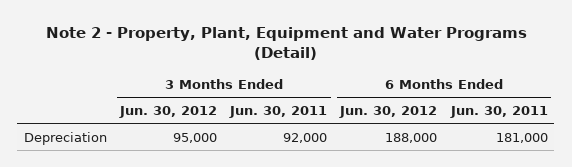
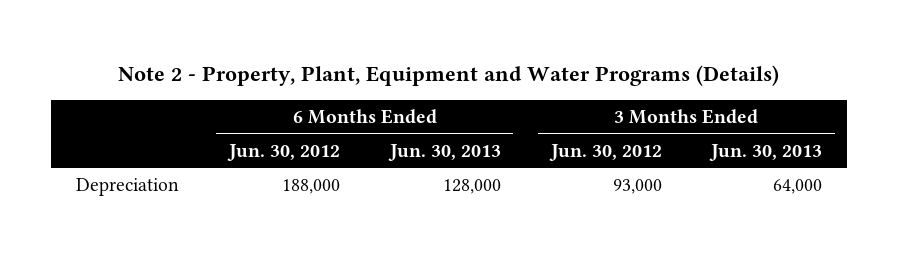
[45,26,527,60] Note 2 - Property, Plant, Equipment and Water Programs (Detail) -> [118,64,780,86] Note 2 - Property, Plant, Equipment and Water Programs (Details)
[229,105,328,118] Jun. 30, 2011 -> none
[449,105,548,118] Jun. 30, 2011 -> none
none -> [387,143,501,161] Jun. 30, 2013
none -> [709,143,823,161] Jun. 30, 2013
[173,132,218,143] 95,000 -> [612,179,662,195] 93,000

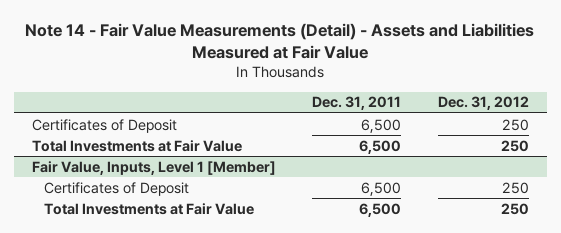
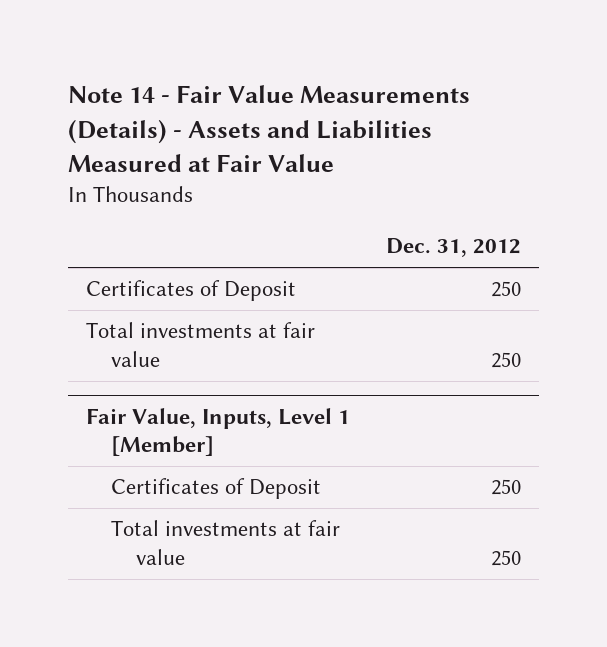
[25,23,535,60] Note 14 - Fair Value Measurements (Detail) - Assets and Liabilities Measured at Fair Value -> [68,84,471,173] Note 14 - Fair Value Measurements (Details) - Assets and Liabilities Measured at Fair Value
[312,96,402,111] Dec. 31, 2011 -> none
[32,139,243,152] Total Investments at Fair Value -> [86,322,316,368] Total investments at fair value
[44,202,255,215] Total Investments at Fair Value -> [111,520,341,566] Total investments at fair value

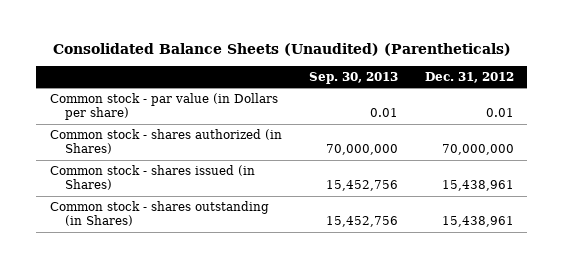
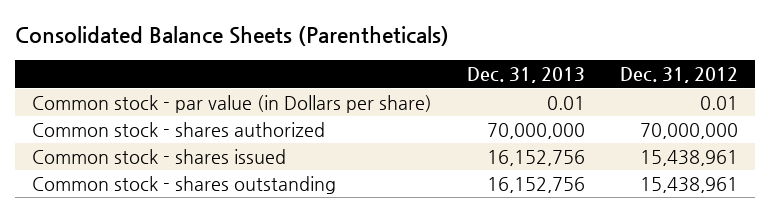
[52,43,511,57] Consolidated Balance Sheets (Unaudited) (Parentheticals) -> [14,26,449,47] Consolidated Balance Sheets (Parentheticals)
[308,71,398,84] Sep. 30, 2013 -> none
none -> [467,67,586,84] Dec. 31, 2013
[49,128,282,155] Common stock - shares authorized (in Shares) -> [32,121,326,137] Common stock - shares authorized
[49,164,255,191] Common stock - shares issued (in Shares) -> [32,148,287,164] Common stock - shares issued
[49,200,269,227] Common stock - shares outstanding (in Shares) -> [32,175,337,194] Common stock - shares outstanding

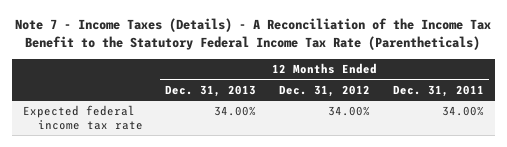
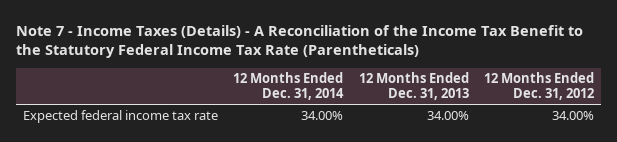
[392,84,484,97] Dec. 31, 2011 -> none
none -> [233,72,345,101] 12 Months Ended Dec. 31, 2014
[22,105,143,130] Expected federal income tax rate -> [23,110,219,124] Expеctеd fеdеral incomе tax ratе

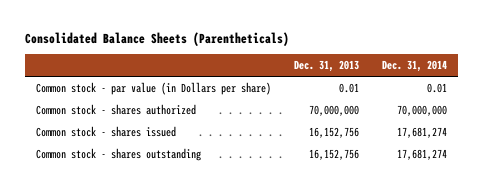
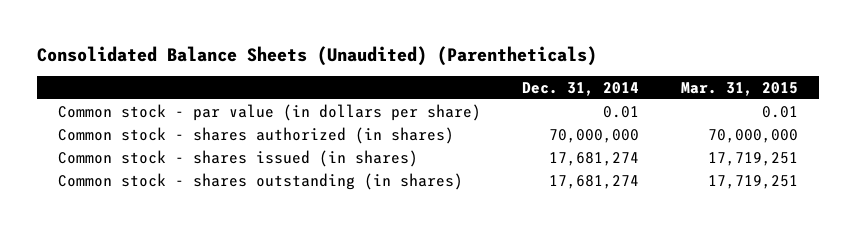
[24,31,289,46] Consolidated Balance Sheets (Parentheticals) -> [36,45,597,66] Consolidated Balance Sheets (Unaudited) (Parentheticals)
[294,60,360,73] Dec. 31, 2013 -> none
none -> [680,81,798,96] Mar. 31, 2015
[36,81,272,95] Common stock - par value (in Dollars per share) -> [57,103,481,121] Common stock - par value (in dollars per share)
[36,103,197,115] Common stock - shares authorized -> [57,126,454,144] Common stock - shares authorized (in shares)
[36,125,177,137] Common stock - shares issued -> [57,149,418,167] Common stock - shares issued (in shares)
[36,147,202,161] Common stock - shares outstanding -> [57,172,463,190] Common stock - shares outstanding (in shares)

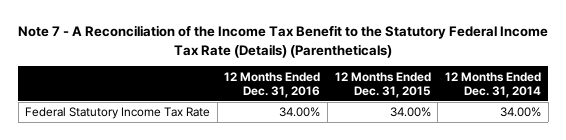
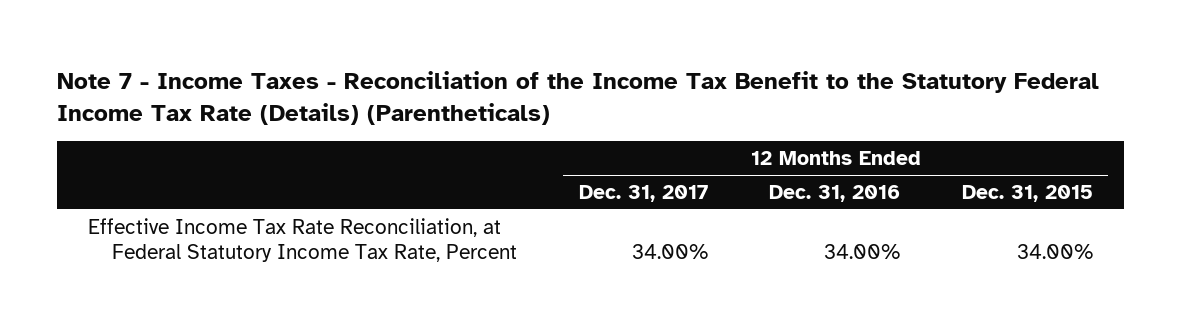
[18,25,549,58] Note 7 - A Reconciliation of the Income Tax Benefit to the Statutory Federal Income Tax Rate (Details) (Parentheticals) -> [56,70,1099,125] Note 7 - Income Taxes - Reconciliation of the Income Tax Benefit to the Statutory Federal Income Tax Rate (Details) (Parentheticals)
[445,71,542,98] 12 Months Ended Dec. 31, 2014 -> none
none -> [578,184,708,202] Dec. 31, 2017
[25,107,211,120] Federal Statutory Income Tax Rate -> [87,217,517,263] Effective Income Tax Rate Reconciliation, at Federal Statutory Income Tax Rate, Percent

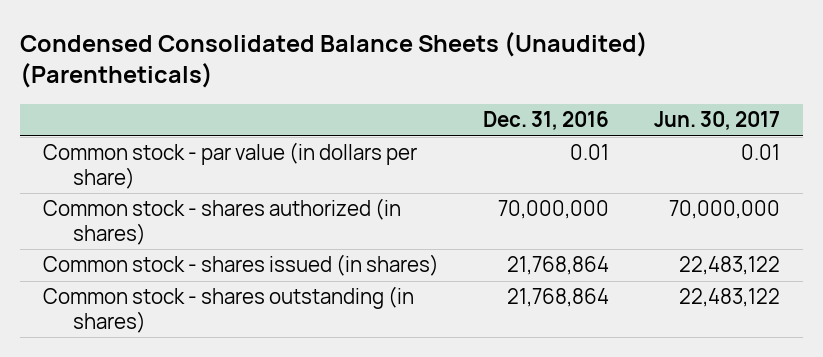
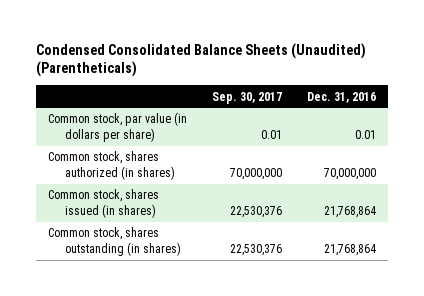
[654,111,781,131] Jun. 30, 2017 -> none
none -> [212,91,283,104] Sep. 30, 2017
[42,142,417,189] Common stock - par value (in dollars per share) -> [48,112,188,142] Common stock, par value (in dollars per share)
[42,198,401,245] Common stock - shares authorized (in shares) -> [48,151,176,180] Common stock, shares authorized (in shares)
[42,254,439,277] Common stock - shares issued (in shares) -> [48,189,160,218] Common stock, shares issued (in shares)
[42,286,414,333] Common stock - shares outstanding (in shares) -> [48,227,182,256] Common stock, shares outstanding (in shares)

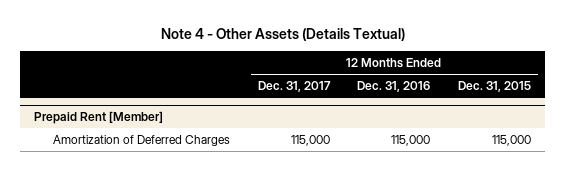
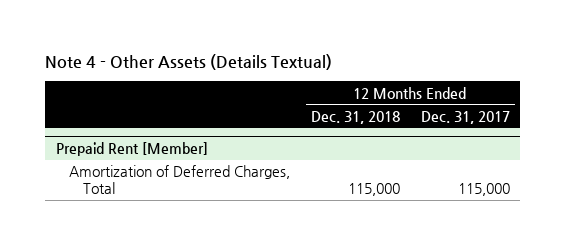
[357,81,431,93] Dec. 31, 2016 -> none
[458,81,532,93] Dec. 31, 2015 -> none
none -> [311,110,401,124] Dec. 31, 2018
[52,134,230,146] Amortization of Deferred Charges -> [69,165,291,195] Amortization of Deferred Charges, Total

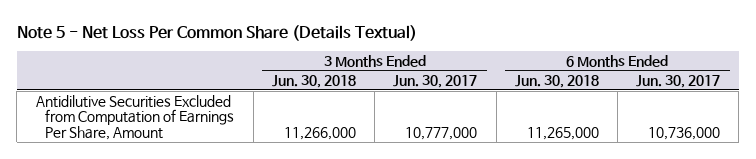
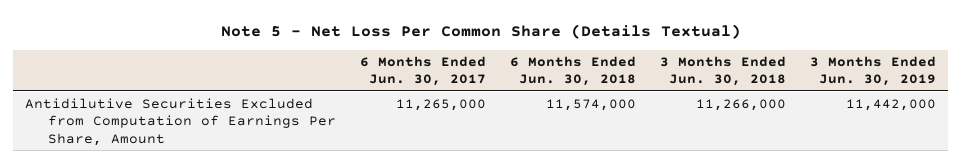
[393,75,478,89] Jun. 30, 2017 -> none
none -> [810,56,937,87] 3 Months Ended Jun. 30, 2019
[526,127,599,141] 11,265,000 -> [546,99,637,112] 11,574,000
[648,127,721,141] 10,736,000 -> [396,99,487,112] 11,265,000

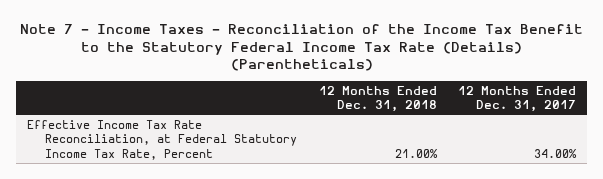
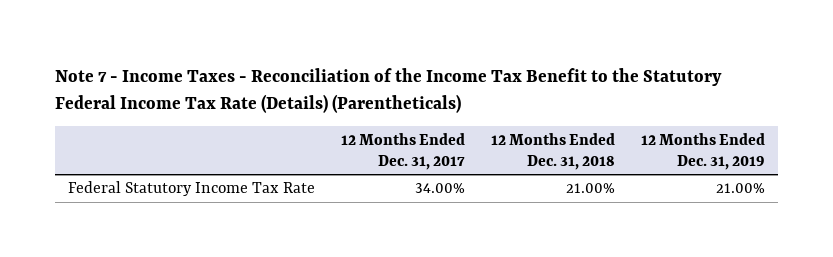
none -> [640,132,765,170] 12 Months Ended Dec. 31, 2019
[26,119,297,160] Effective Income Tax Rate Reconciliation, at Federal Statutory Income Tax Rate, Percent -> [67,181,315,197] Federal Statutory Income Tax Rate

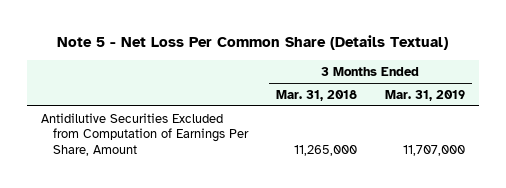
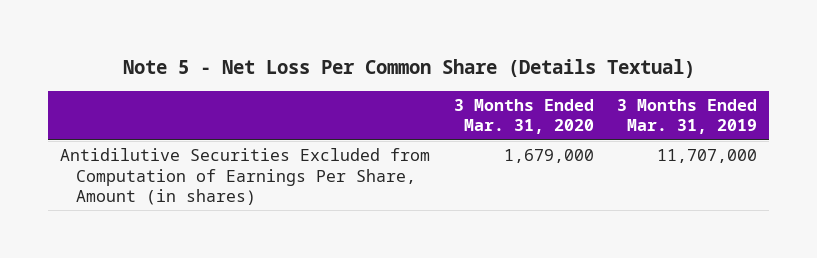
[275,89,357,101] Mar. 31, 2018 -> none
none -> [453,98,594,135] 3 Months Ended Mar. 31, 2020
[41,112,249,156] Antidilutive Securities Excluded from Computation of Earnings Per Share, Amount -> [59,148,430,206] Antidilutive Securities Excluded from Computation of Earnings Per Share, Amount (in shares)

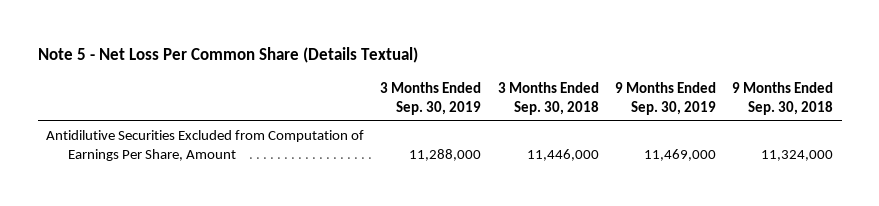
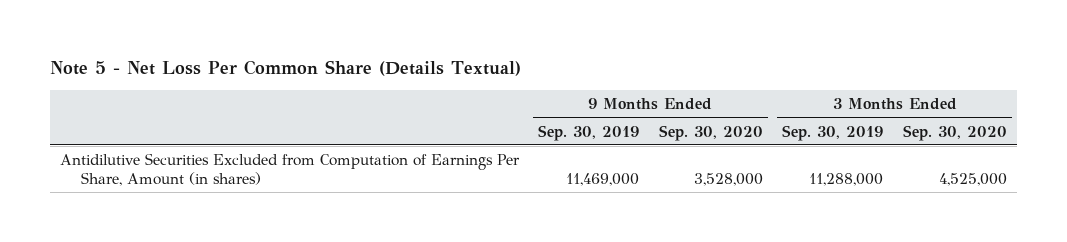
[497,82,599,115] 3 Months Ended Sep. 30, 2018 -> none
[732,82,834,115] 9 Months Ended Sep. 30, 2018 -> none
none -> [658,124,763,141] Sep. 30, 2020
none -> [902,124,1007,141] Sep. 30, 2020
[45,130,364,161] Antidilutive Securities Excluded from Computation of Earnings Per Share, Amount -> [59,153,520,187] Antidilutive Securities Excluded from Computation of Earnings Per Share, Amount (in shares)

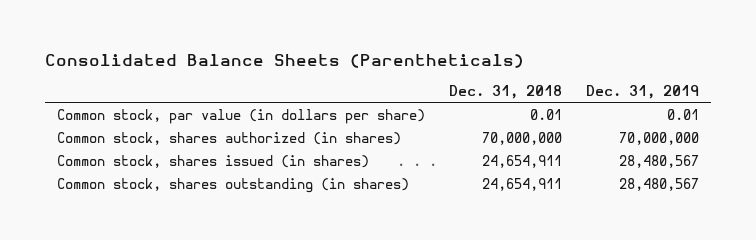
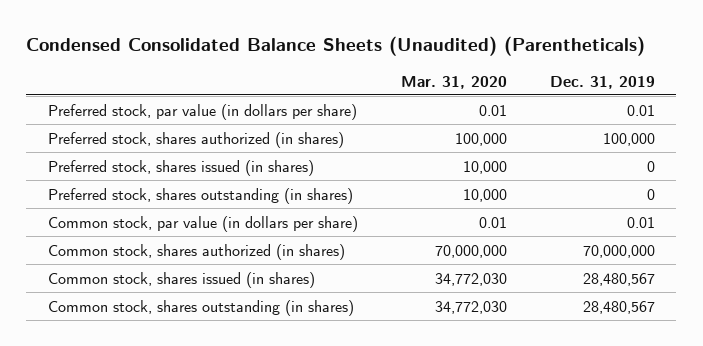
[44,53,524,68] Consolidated Balance Sheets (Parentheticals) -> [26,36,646,57] Condensed Consolidated Balance Sheets (Unaudited) (Parentheticals)
[449,84,563,99] Dec. 31, 2018 -> none
none -> [400,75,507,89] Mar. 31, 2020
none -> [47,103,357,120] Preferred stock, par value (in dollars per share)
none -> [47,131,344,148] Preferred stock, shares authorized (in shares)
none -> [47,159,314,176] Preferred stock, shares issued (in shares)
none -> [47,187,353,204] Preferred stock, shares outstanding (in shares)

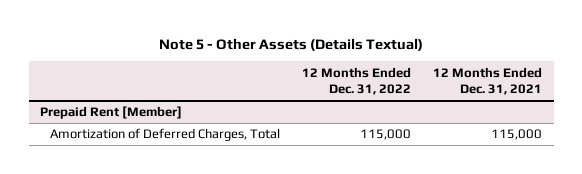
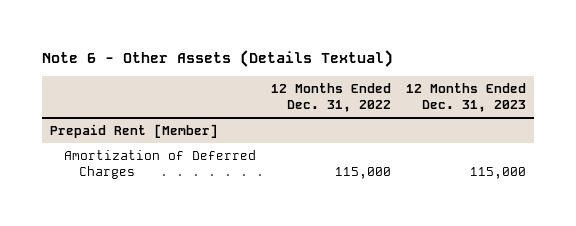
[159,37,424,51] Note 5 - Other Assets (Details Textual) -> [42,49,394,67] Note 6 - Other Assets (Details Textual)
[433,66,543,96] 12 Months Ended Dec. 31, 2021 -> none
none -> [406,82,527,113] 12 Months Ended Dec. 31, 2023
[49,128,280,142] Amortization of Deferred Charges, Total -> [64,150,257,180] Amortization of Deferred Charges

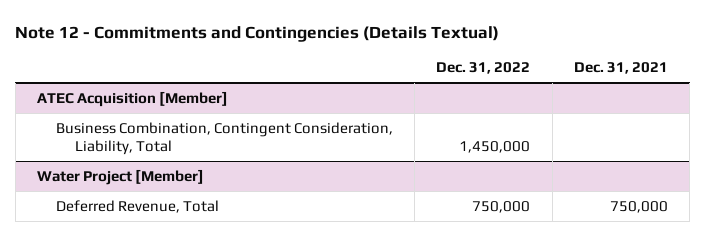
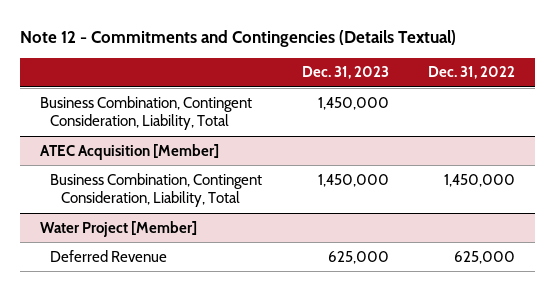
[573,62,668,75] Dec. 31, 2021 -> none
none -> [301,66,389,80] Dec. 31, 2023
none -> [39,95,252,131] Business Combination, Contingent Consideration, Liability, Total
[56,199,220,213] Deferred Revenue, Total -> [50,249,168,262] Deferred Revenue
[472,200,531,213] 750,000 -> [454,250,516,264] 625,000

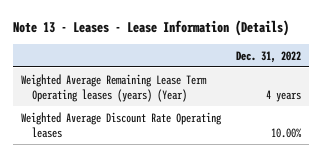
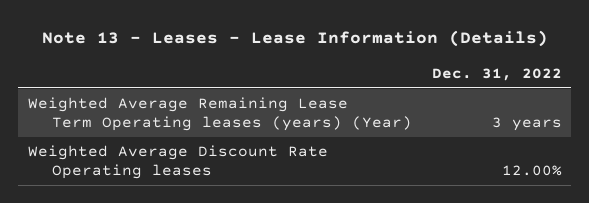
[266,89,302,102] 4 years -> [491,117,562,132] 3 years
[271,127,303,138] 10.00% -> [501,165,562,177] 12.00%

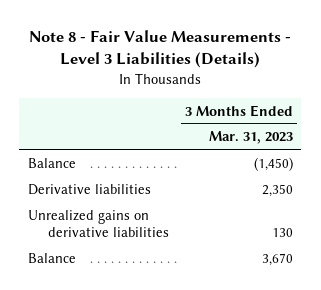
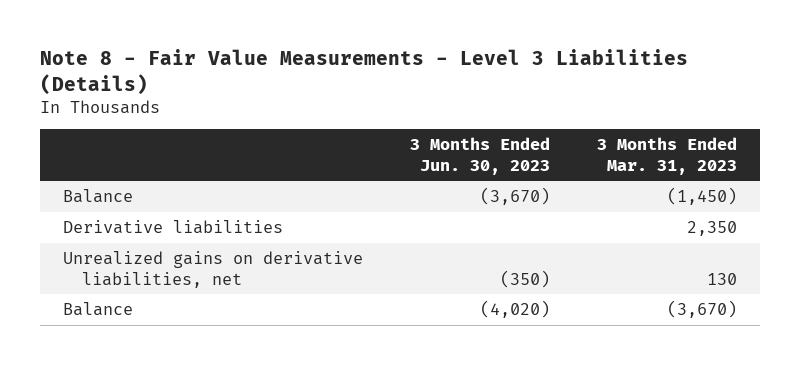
none -> [409,137,550,175] 3 Months Ended Jun. 30, 2023
[27,209,169,237] Unrealized gains on derivative liabilities -> [63,251,364,288] Unrealized gains on derivative liabilities, net
[262,252,294,266] 3,670 -> [666,300,737,319] (3,670)

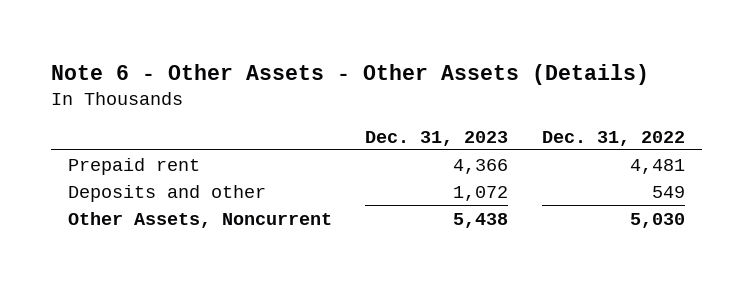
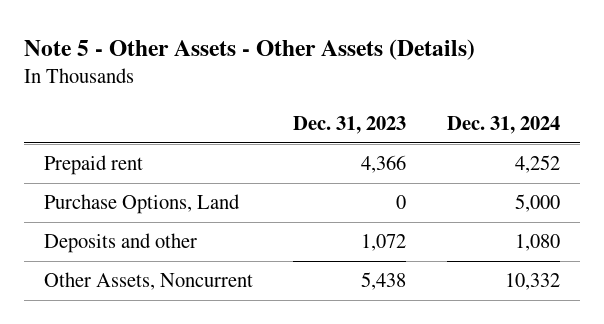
[50,63,649,85] Note 6 - Other Assets - Other Assets (Details) -> [23,38,475,60] Note 5 - Other Assets - Other Assets (Details)
[542,130,686,146] Dec. 31, 2022 -> none
none -> [447,116,561,135] Dec. 31, 2024
none -> [43,194,240,215] Purchase Options, Land

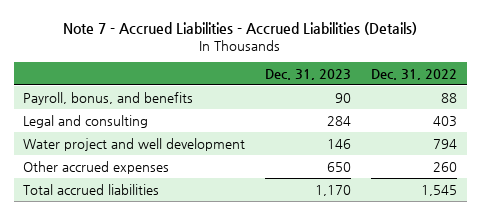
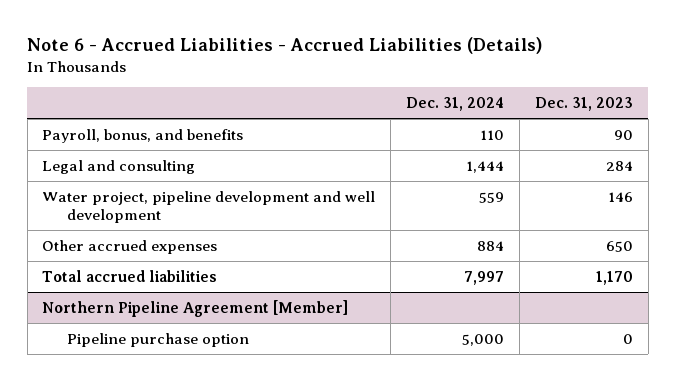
[63,21,418,35] Note 7 - Accrued Liabilities - Accrued Liabilities (Details) -> [27,37,543,55] Note 6 - Accrued Liabilities - Accrued Liabilities (Details)
[370,68,457,80] Dec. 31, 2022 -> none
none -> [406,97,505,112] Dec. 31, 2024
[23,137,246,151] Water project and well development -> [42,190,376,224] Water project, pipeline development and well development
none -> [42,299,349,317] Northern Pipeline Agreement [Member]
none -> [66,332,249,347] Pipeline purchase option

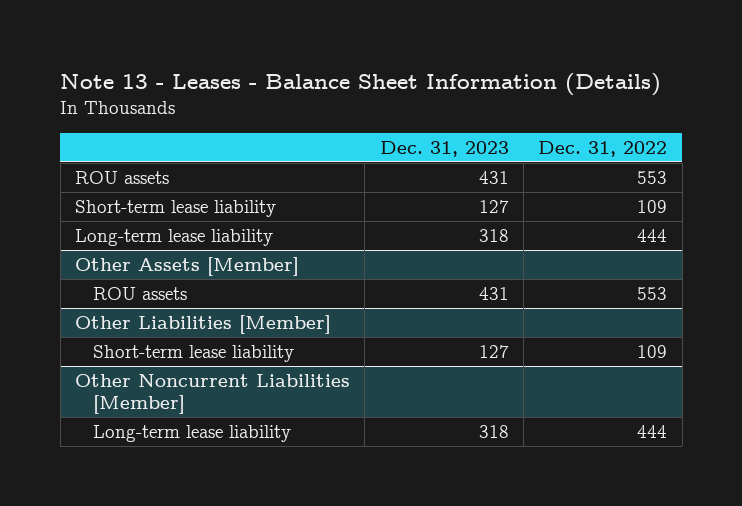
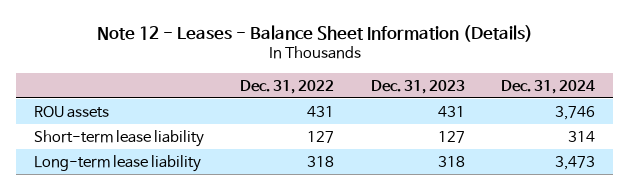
[60,73,662,97] Note 13 - Leases - Balance Sheet Information (Details) -> [96,24,533,42] Note 12 - Leases - Balance Sheet Information (Details)
none -> [501,79,596,94] Dec. 31, 2024
[74,256,299,276] Other Assets [Member] -> none
[92,286,187,300] ROU assets -> none
[74,314,331,334] Other Liabilities [Member] -> none
[92,344,294,362] Short-term lease liability -> none
[74,373,350,414] Other Noncurrent Liabilities [Member] -> none
[92,424,291,442] Long-term lease liability -> none
[637,170,668,184] 553 -> [307,105,335,117] 431
[637,199,668,213] 109 -> [307,130,335,143] 127
[637,228,668,242] 444 -> [307,155,335,167] 318

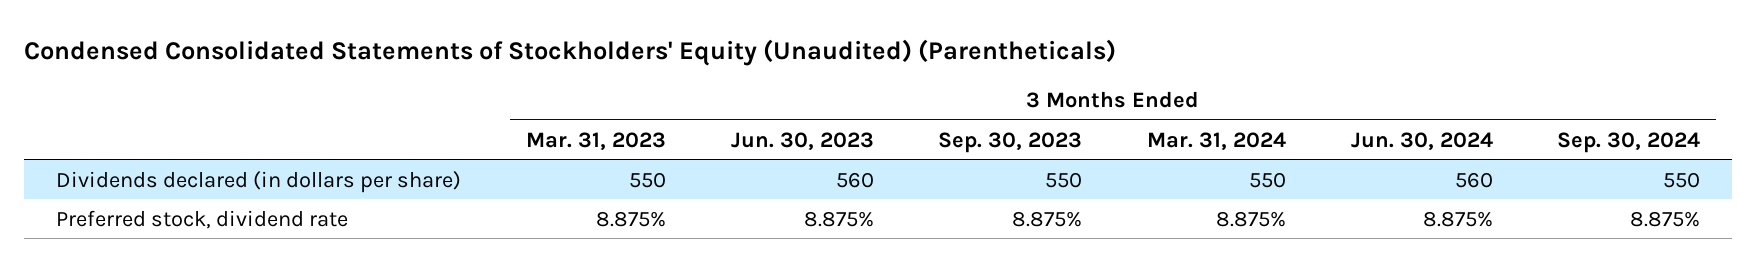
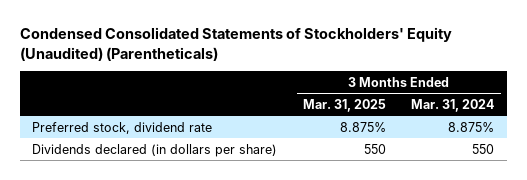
[526,131,667,150] Mar. 31, 2023 -> none
[730,131,874,150] Jun. 30, 2023 -> none
[938,131,1083,153] Sep. 30, 2023 -> none
[1350,131,1493,150] Jun. 30, 2024 -> none
[1557,131,1701,153] Sep. 30, 2024 -> none
none -> [302,98,386,112] Mar. 31, 2025
[56,170,462,193] Dividends declared (in dollars per share) -> [32,143,278,157] Dividends declared (in dollars per share)

